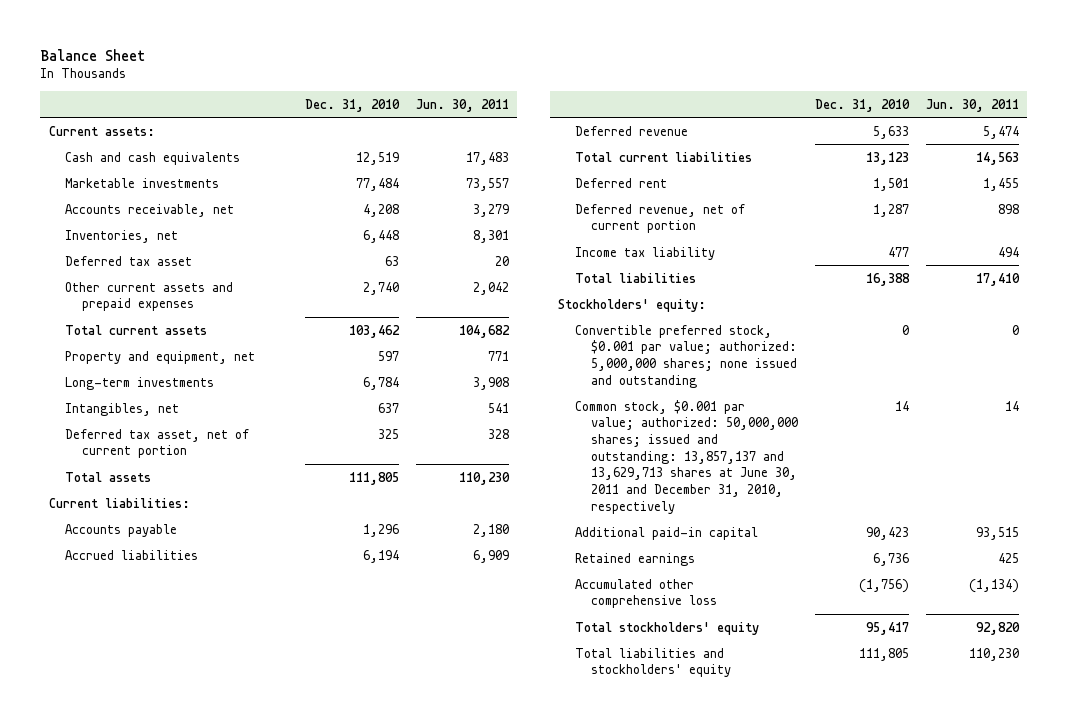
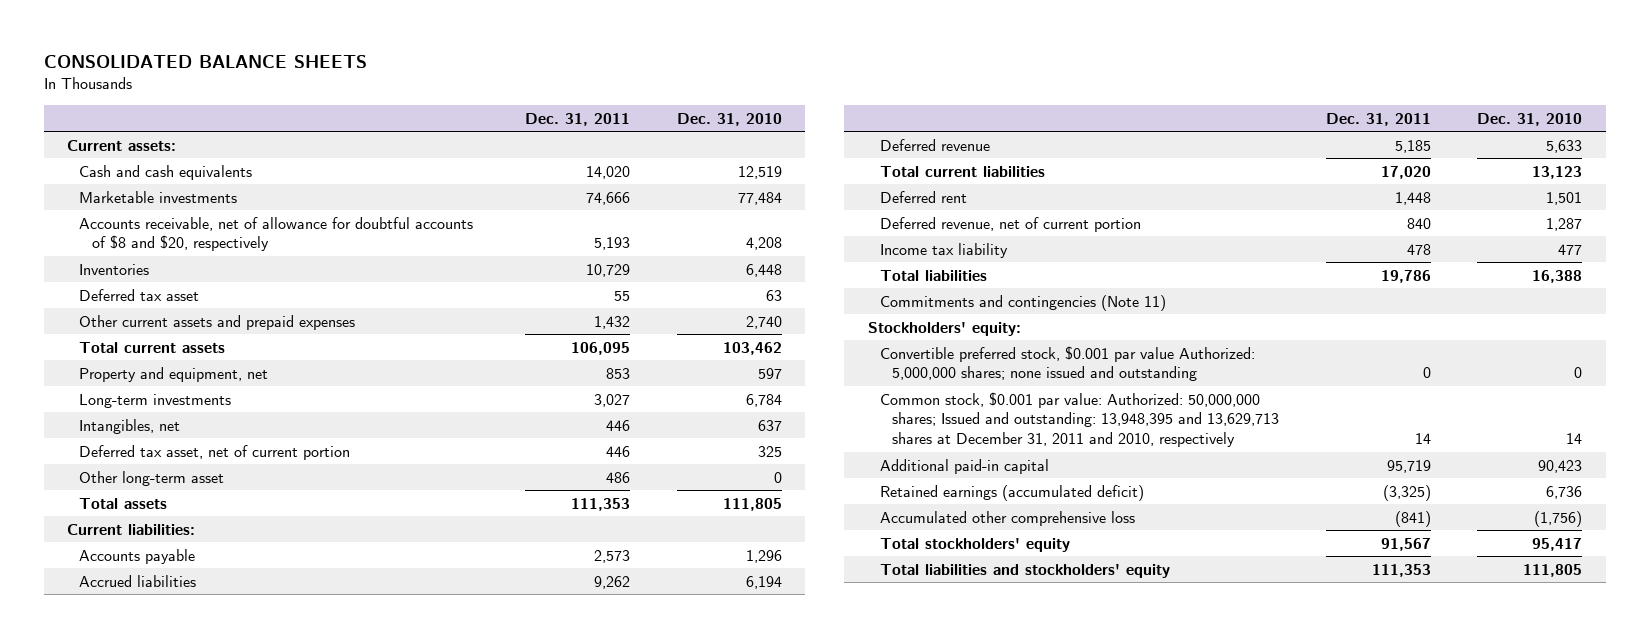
[40,48,147,61] Balance Sheet -> [44,55,368,69] CONSOLIDATED BALANCE SHEETS
[415,98,509,112] Jun. 30, 2011 -> none
none -> [525,112,631,126] Dec. 31, 2011
[65,203,235,217] Accounts receivable, net -> [79,216,474,252] Accounts receivable, net of allowance for doubtful accounts of $8 and $20, respectively
[65,229,179,243] Inventories, net -> [79,263,150,275] Inventories
none -> [79,470,225,486] Other long-term asset
none -> [879,294,1166,311] Commitments and contingencies (Note 11)
[574,324,798,388] Convertible preferred stock, $0.001 par value; authorized: 5,000,000 shares; none issued and outstanding -> [879,345,1255,382] Convertible preferred stock, $0.001 par value Authorized: 5,000,000 shares; none issued and outstanding
[574,399,799,514] Common stock, $0.001 par value; authorized: 50,000,000 shares; issued and outstanding: 13,857,137 and 13,629,713 shares at June 30, 2011 and December 31, 2010, respectively -> [879,391,1279,448] Common stock, $0.001 par value: Authorized: 50,000,000 shares; Issued and outstanding: 13,948,395 and 13,629,713 shares at December 31, 2011 and 2010, respectively
[574,552,695,566] Retained earnings -> [879,484,1144,501] Retained earnings (accumulated deficit)

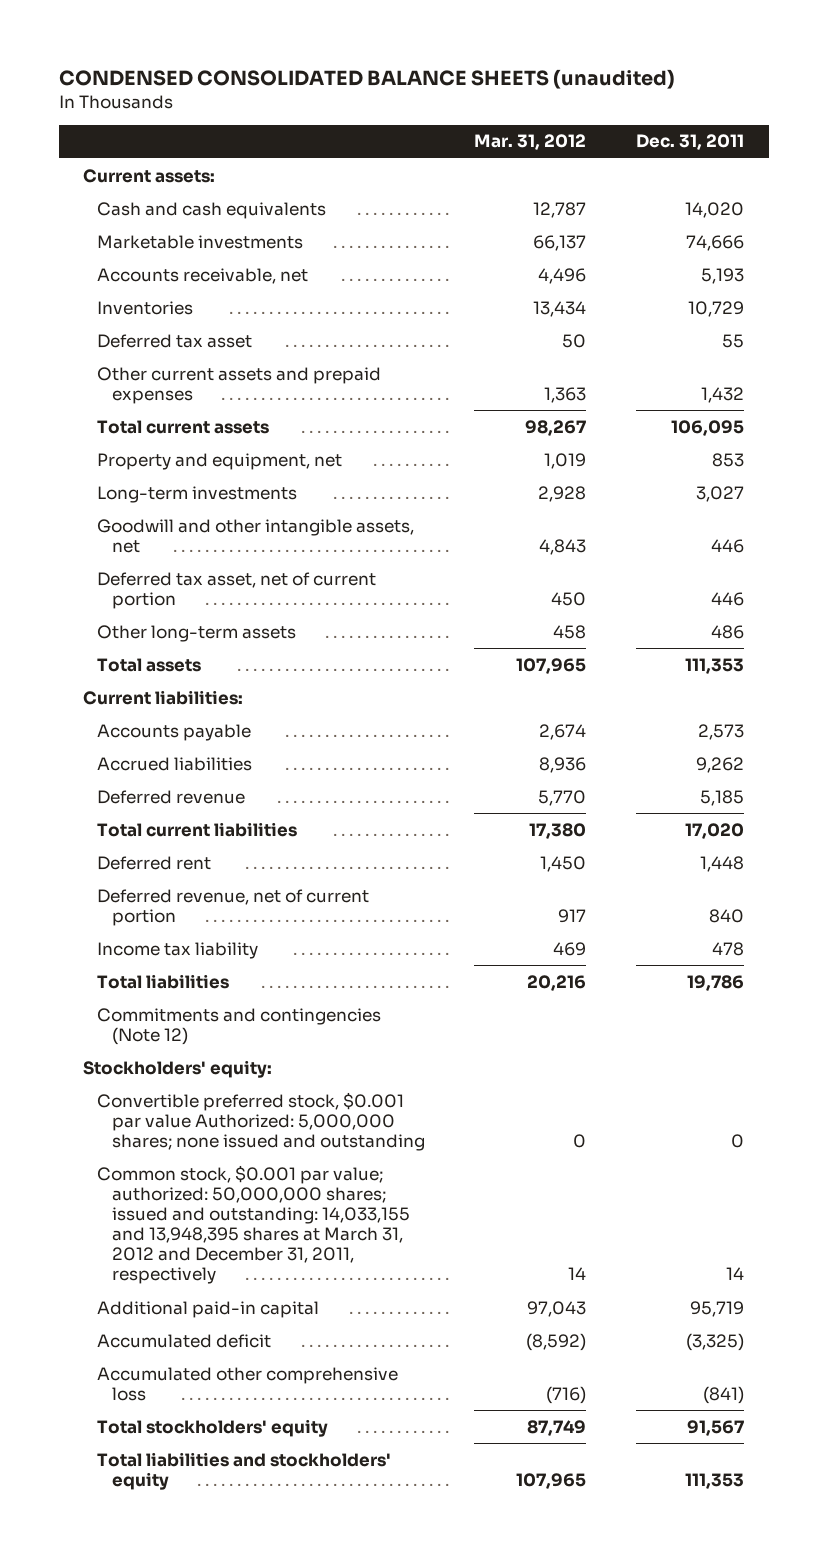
[44,55,368,69] CONSOLIDATED BALANCE SHEETS -> [58,68,675,89] CONDENSED CONSOLIDATED BALANCE SHEETS (unaudited)
[676,112,782,126] Dec. 31, 2010 -> none
none -> [474,134,587,151] Mar. 31, 2012
[79,216,474,252] Accounts receivable, net of allowance for doubtful accounts of $8 and $20, respectively -> [97,267,309,284] Accounts receivable, net
[79,418,181,434] Intangibles, net -> [97,518,415,553] Goodwill and other intangible assets, net
[79,470,225,486] Other long-term asset -> [97,624,297,642] Other long-term assets
[879,294,1166,311] Commitments and contingencies (Note 11) -> [97,1007,382,1045] Commitments and contingencies (Note 12)
[879,391,1279,448] Common stock, $0.001 par value: Authorized: 50,000,000 shares; Issued and outstanding: 13,948,395 and 13,629,713 shares at December 31, 2011 and 2010, respectively -> [97,1164,410,1285] Common stock, $0.001 par value; authorized: 50,000,000 shares; issued and outstanding: 14,033,155 and 13,948,395 shares at March 31, 2012 and December 31, 2011, respectively
[879,484,1144,501] Retained earnings (accumulated deficit) -> [97,1333,272,1348] Accumulated deficit

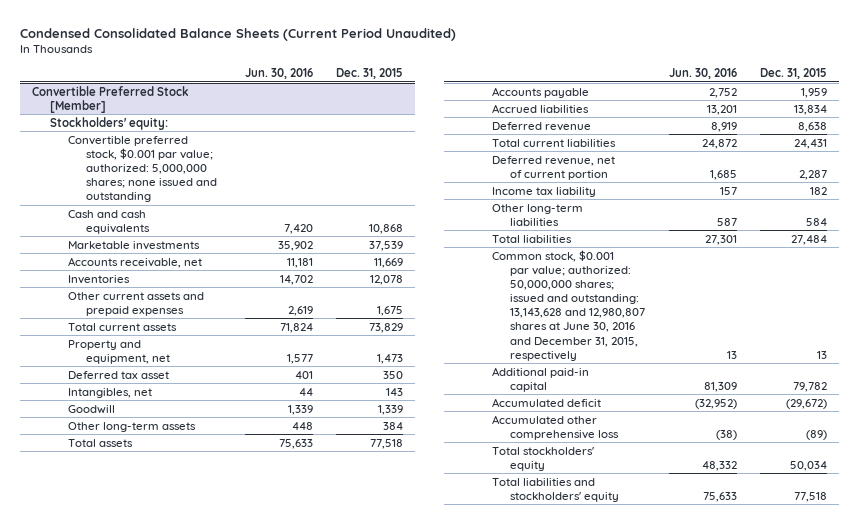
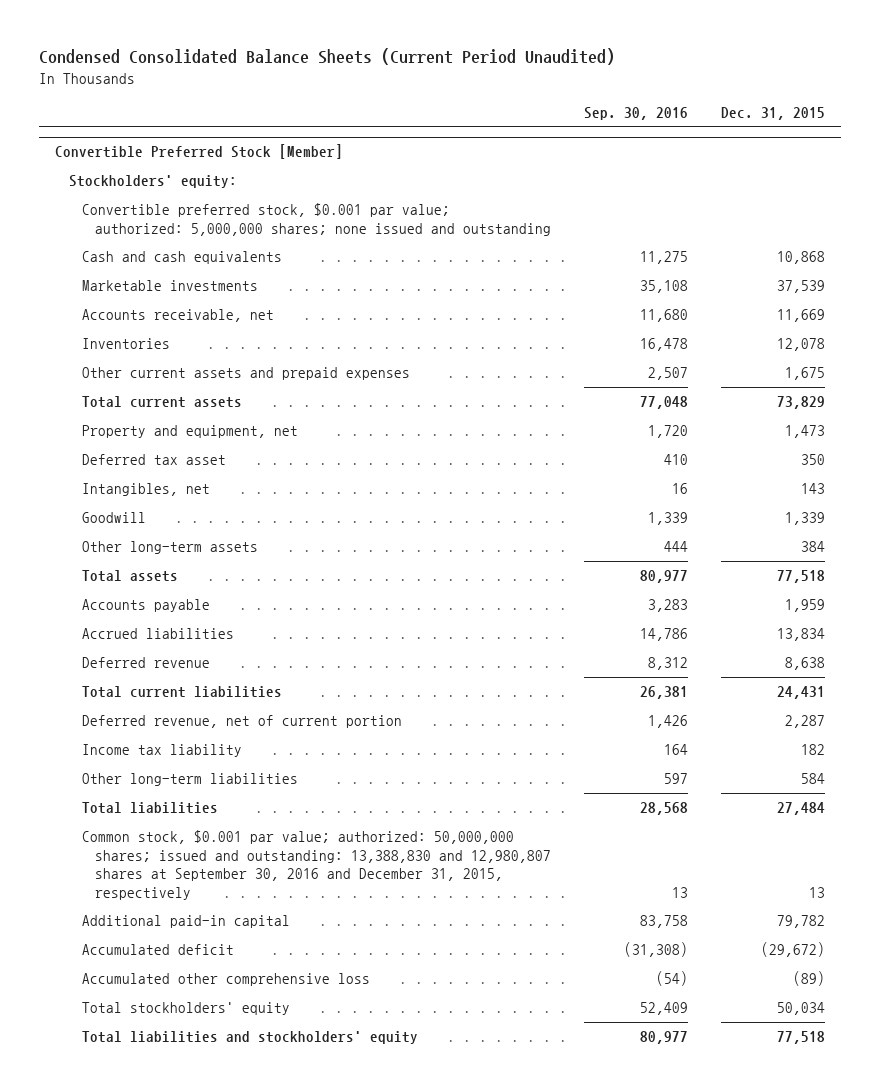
[244,68,313,80] Jun. 30, 2016 -> none
none -> [583,107,688,121] Sep. 30, 2016
[491,249,645,361] Common stock, $0.001 par value; authorized: 50,000,000 shares; issued and outstanding: 13,143,628 and 12,980,807 shares at June 30, 2016 and December 31, 2015, respectively -> [81,830,552,900] Common stock, $0.001 par value; authorized: 50,000,000 shares; issued and outstanding: 13,388,830 and 12,980,807 shares at September 30, 2016 and December 31, 2015, respectively

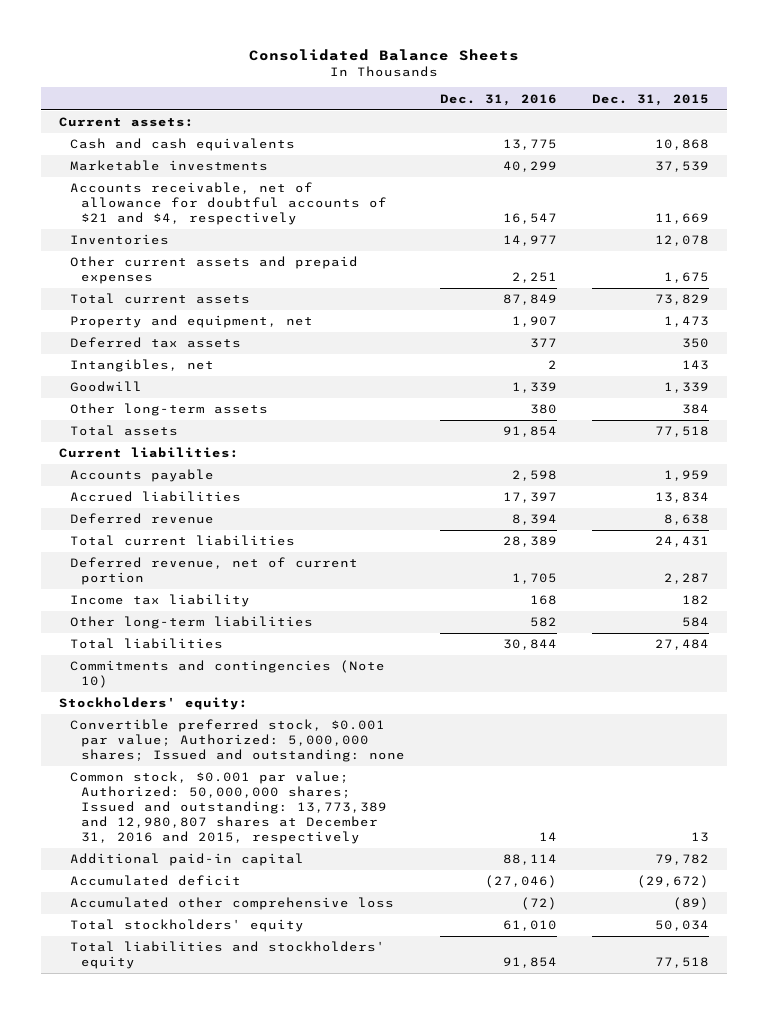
[38,48,615,66] Condensed Consolidated Balance Sheets (Current Period Unaudited) -> [248,48,519,61] Consolidated Balance Sheets
[583,107,688,121] Sep. 30, 2016 -> none
none -> [440,93,558,106] Dec. 31, 2016
[55,144,344,160] Convertible Preferred Stock [Member] -> none
[68,175,237,189] Stockholders' equity: -> none
[81,203,552,236] Convertible preferred stock, $0.001 par value; authorized: 5,000,000 shares; none issued and outstanding -> none
none -> [58,117,194,128] Current assets:
[81,309,274,323] Accounts receivable, net -> [69,182,388,226] Accounts receivable, net of allowance for doubtful accounts of $21 and $4, respectively
[81,454,226,466] Deferred tax asset -> [69,337,241,349] Deferred tax assets
none -> [58,447,239,459] Current liabilities:
none -> [69,660,385,689] Commitments and contingencies (Note 10)
none -> [58,697,248,711] Stockholders' equity:
none -> [69,719,406,763] Convertible preferred stock, $0.001 par value; Authorized: 5,000,000 shares; Issued and outstanding: none
[81,830,552,900] Common stock, $0.001 par value; authorized: 50,000,000 shares; issued and outstanding: 13,388,830 and 12,980,807 shares at September 30, 2016 and December 31, 2015, respectively -> [69,771,388,844] Common stock, $0.001 par value; Authorized: 50,000,000 shares; Issued and outstanding: 13,773,389 and 12,980,807 shares at December 31, 2016 and 2015, respectively

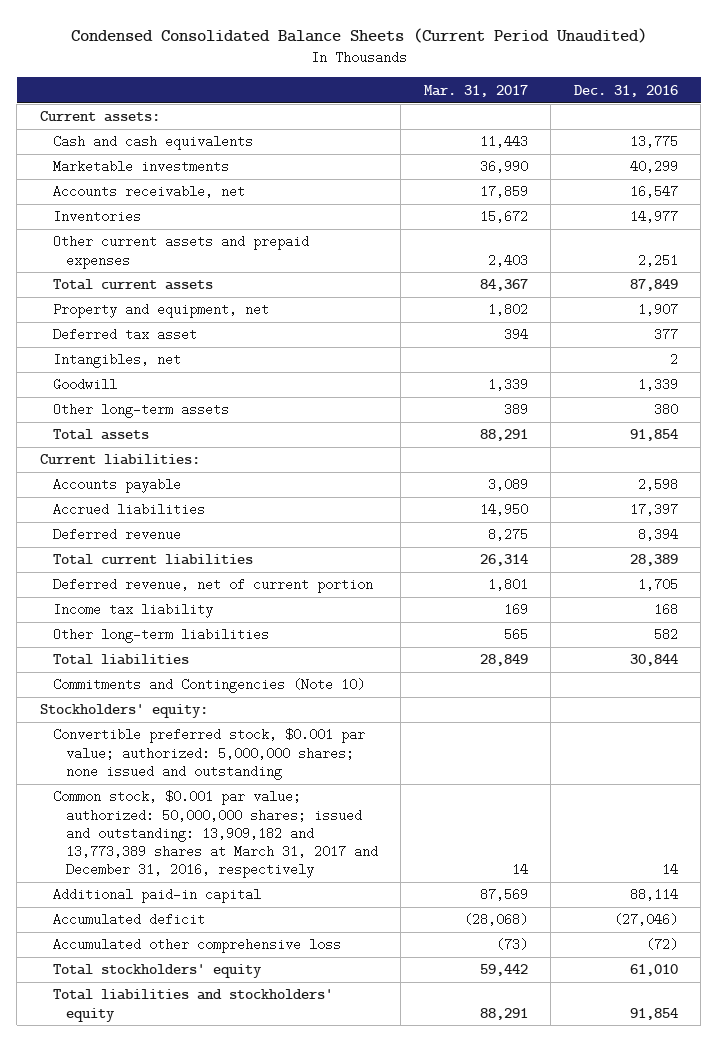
[248,48,519,61] Consolidated Balance Sheets -> [70,27,647,43] Condensed Consolidated Balance Sheets (Current Period Unaudited)
[592,93,710,106] Dec. 31, 2015 -> none
none -> [423,84,528,97] Mar. 31, 2017
[69,182,388,226] Accounts receivable, net of allowance for doubtful accounts of $21 and $4, respectively -> [52,185,245,199] Accounts receivable, net
[69,337,241,349] Deferred tax assets -> [52,328,197,342] Deferred tax asset
[69,660,385,689] Commitments and contingencies (Note 10) -> [52,678,365,694] Commitments and Contingencies (Note 10)
[69,719,406,763] Convertible preferred stock, $0.001 par value; Authorized: 5,000,000 shares; Issued and outstanding: none -> [52,728,365,780] Convertible preferred stock, $0.001 par value; authorized: 5,000,000 shares; none issued and outstanding
[69,771,388,844] Common stock, $0.001 par value; Authorized: 50,000,000 shares; Issued and outstanding: 13,773,389 and 12,980,807 shares at December 31, 2016 and 2015, respectively -> [52,790,378,879] Common stock, $0.001 par value; authorized: 50,000,000 shares; issued and outstanding: 13,909,182 and 13,773,389 shares at March 31, 2017 and December 31, 2016, respectively

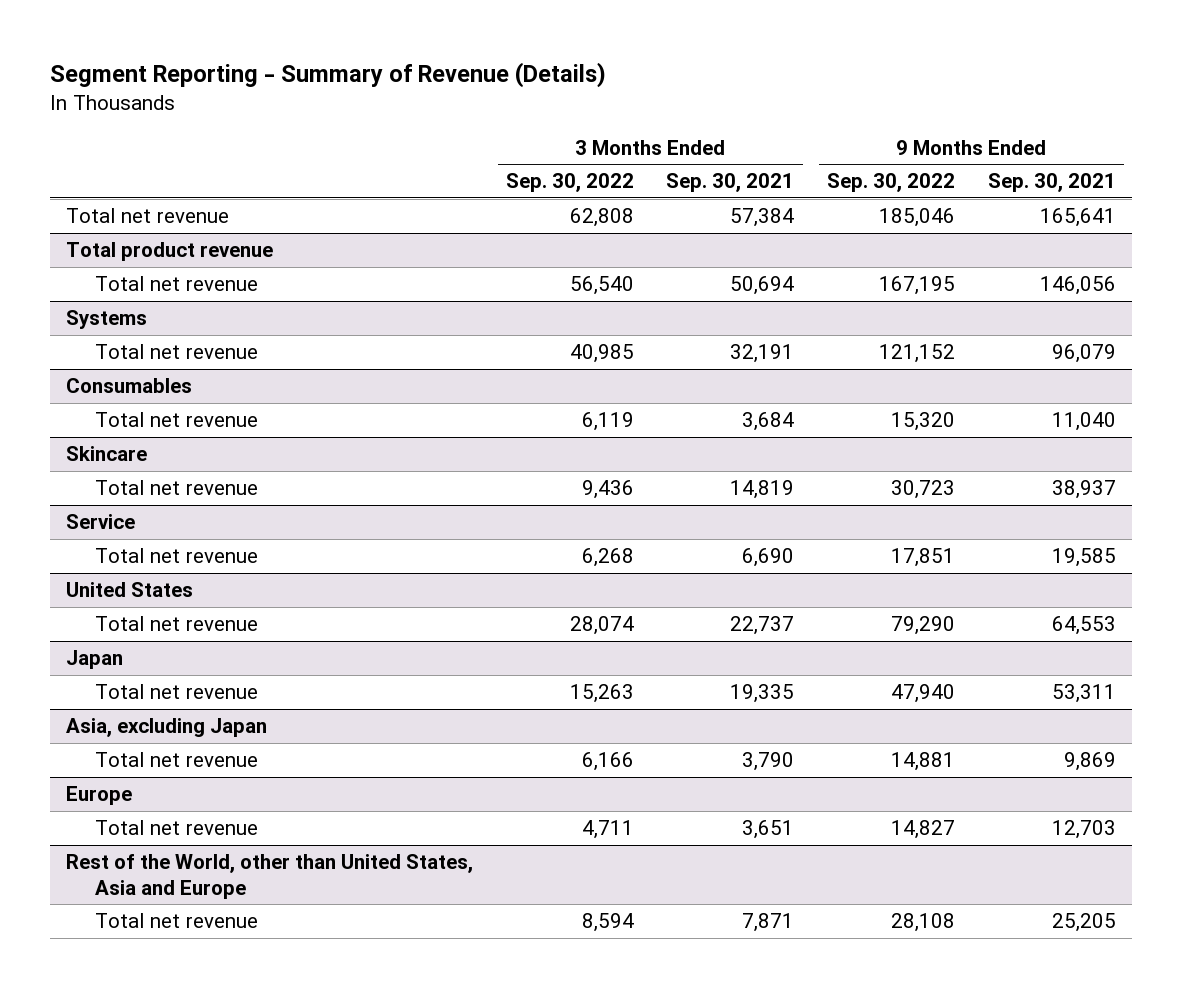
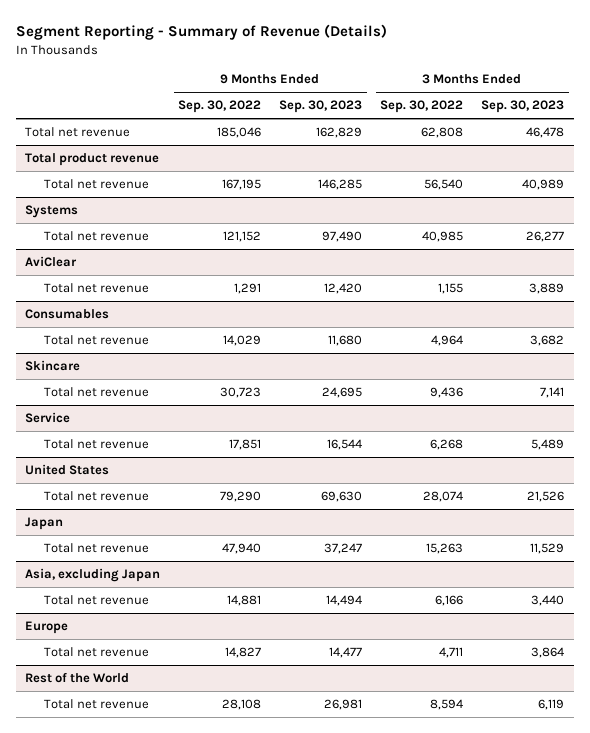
[666,173,795,193] Sep. 30, 2021 -> none
[987,173,1116,193] Sep. 30, 2021 -> none
none -> [279,100,363,114] Sep. 30, 2023
none -> [481,100,565,114] Sep. 30, 2023
none -> [25,255,78,267] AviClear
none -> [43,282,149,293] Total net revenue
[581,412,634,432] 6,119 -> [431,334,464,346] 4,964
[891,412,956,432] 15,320 -> [223,334,262,346] 14,029
[66,854,474,899] Rest of the World, other than United States, Asia and Europe -> [25,671,130,683] Rest of the World

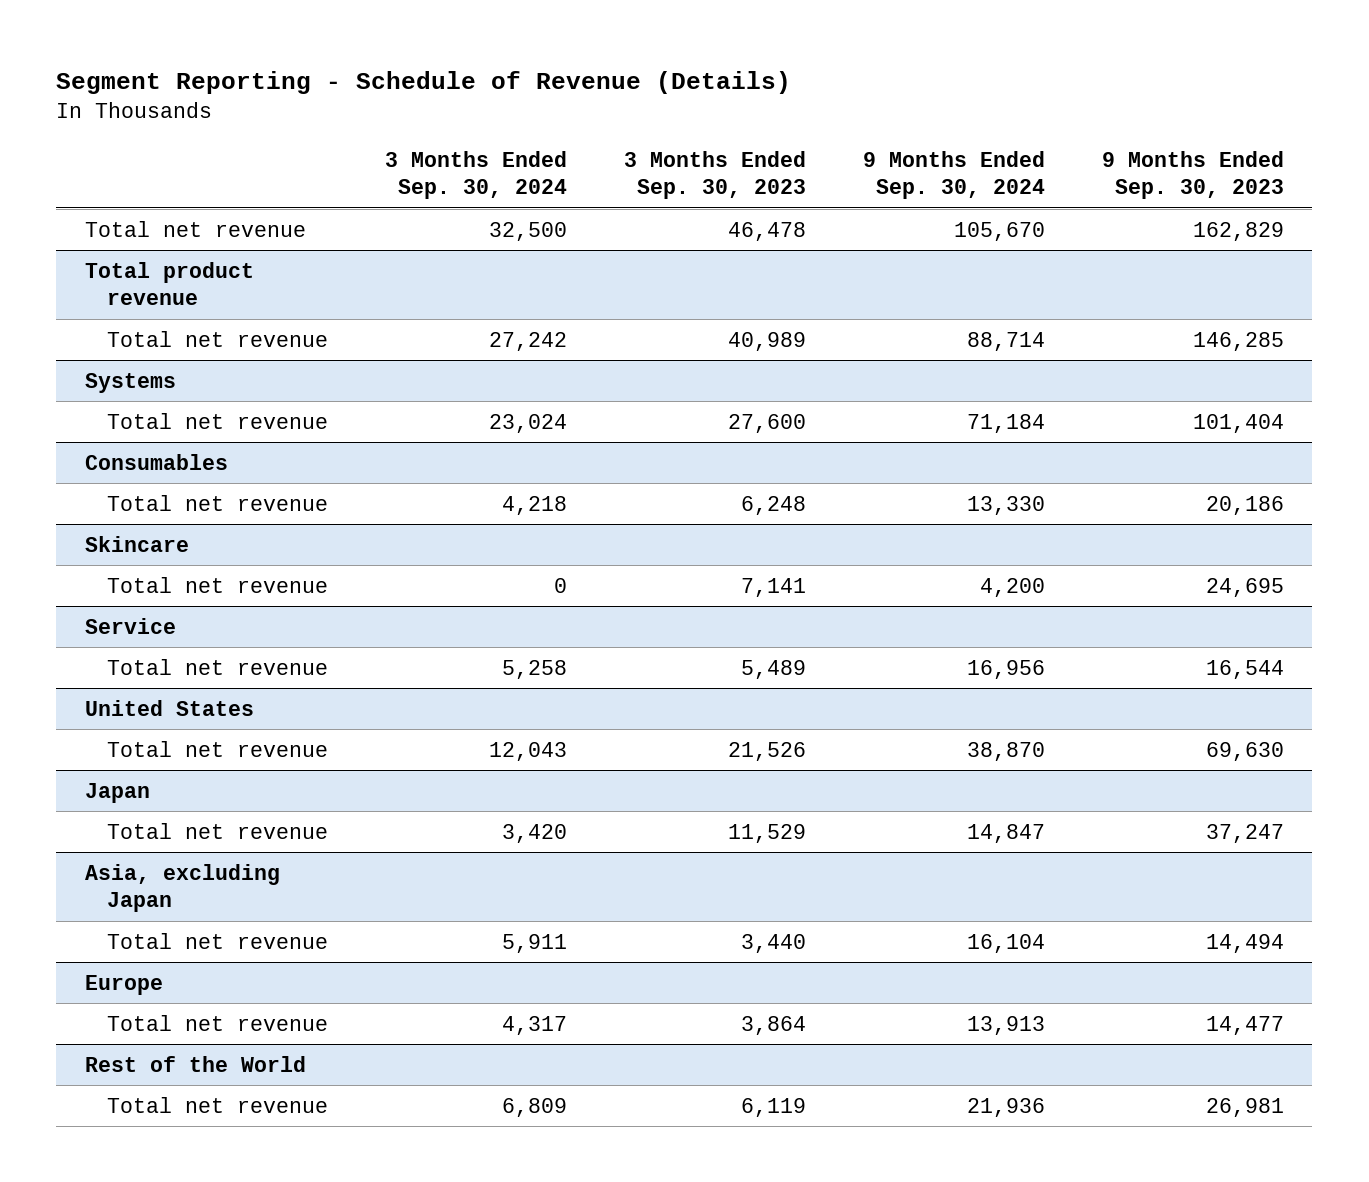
[16,24,388,41] Segment Reporting - Summary of Revenue (Details) -> [56,71,792,95] Segment Reporting - Schedule of Revenue (Details)
[178,100,262,114] Sep. 30, 2022 -> none
[380,100,464,114] Sep. 30, 2022 -> none
none -> [384,151,567,200] 3 Months Ended Sep. 30, 2024
none -> [862,151,1045,200] 9 Months Ended Sep. 30, 2024
[25,255,78,267] AviClear -> none
[43,282,149,293] Total net revenue -> none
[322,230,363,242] 97,490 -> [1192,413,1284,433] 101,404
[526,230,565,242] 26,277 -> [727,413,806,433] 27,600
[328,334,363,346] 11,680 -> [1205,495,1284,515] 20,186
[530,334,565,346] 3,682 -> [740,495,806,515] 6,248

